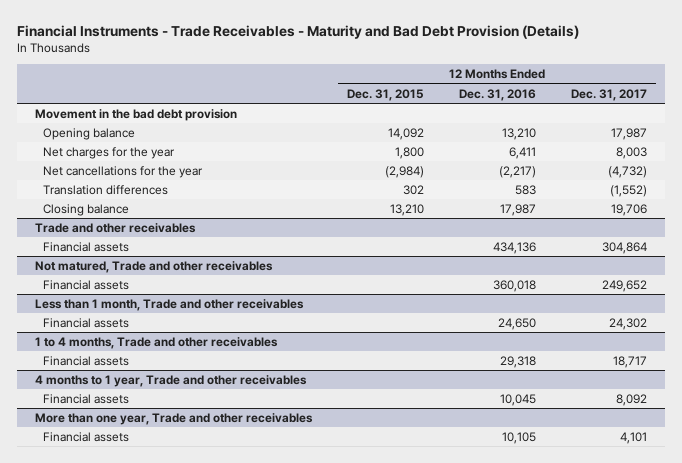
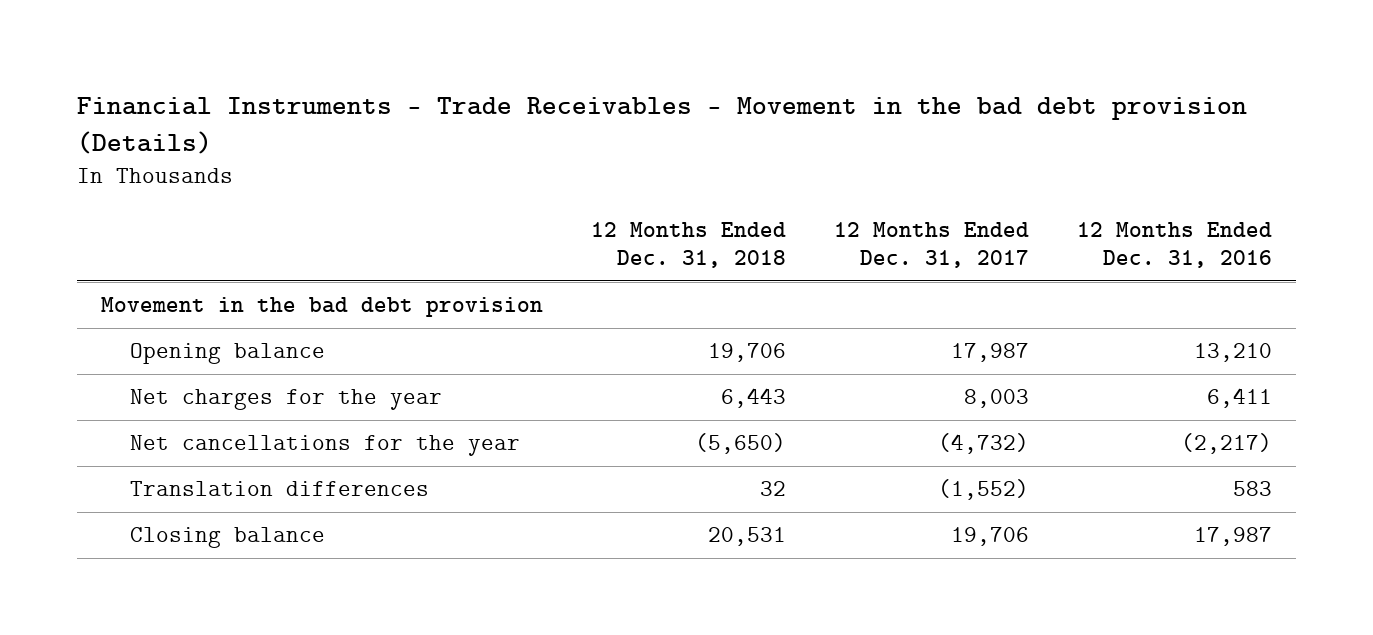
[17,24,580,39] Financial Instruments - Trade Receivables - Maturity and Bad Debt Provision (Details) -> [76,96,1247,154] Financial Instruments - Trade Receivables - Movement in the bad debt provision (Details)
[346,88,424,101] Dec. 31, 2015 -> none
none -> [590,222,786,269] 12 Months Ended Dec. 31, 2018
[34,223,196,234] Trade and other receivables -> none
[43,242,130,253] Financial assets -> none
[34,261,273,274] Not matured, Trade and other receivables -> none
[43,280,130,291] Financial assets -> none
[34,299,304,312] Less than 1 month, Trade and other receivables -> none
[43,318,130,329] Financial assets -> none
[34,337,278,350] 1 to 4 months, Trade and other receivables -> none
[43,356,130,367] Financial assets -> none
[34,375,307,388] 4 months to 1 year, Trade and other receivables -> none
[43,394,130,405] Financial assets -> none
[34,413,313,426] More than one year, Trade and other receivables -> none
[43,432,130,443] Financial assets -> none

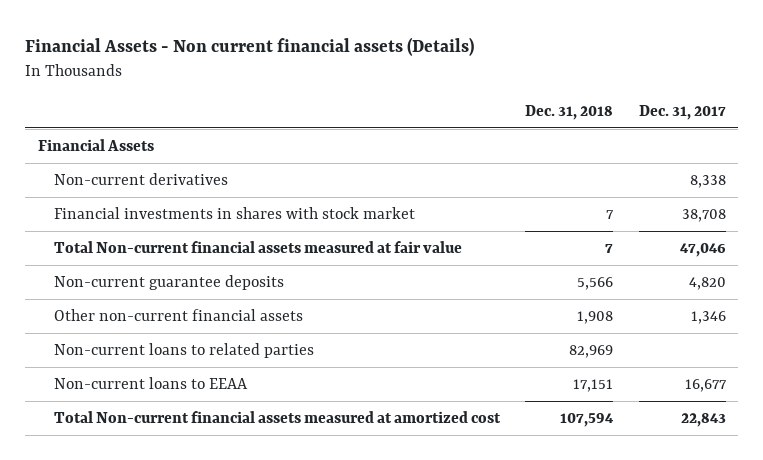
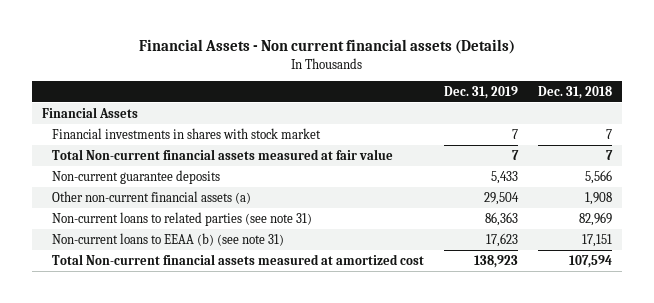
[638,104,726,120] Dec. 31, 2017 -> none
none -> [443,85,518,99] Dec. 31, 2019
[53,173,228,186] Non-current derivatives -> none
[53,309,303,322] Other non-current financial assets -> [51,190,251,204] Other non-current financial assets (a)
[53,343,314,359] Non-current loans to related parties -> [51,211,312,226] Non-current loans to related parties (see note 31)
[53,377,248,390] Non-current loans to EEAA -> [51,232,284,246] Non-current loans to EEAA (b) (see note 31)

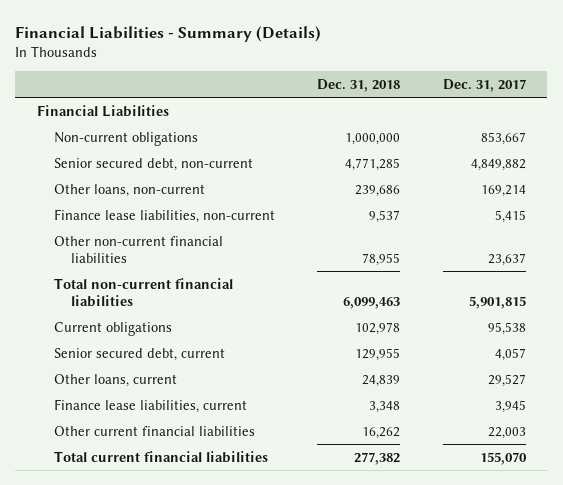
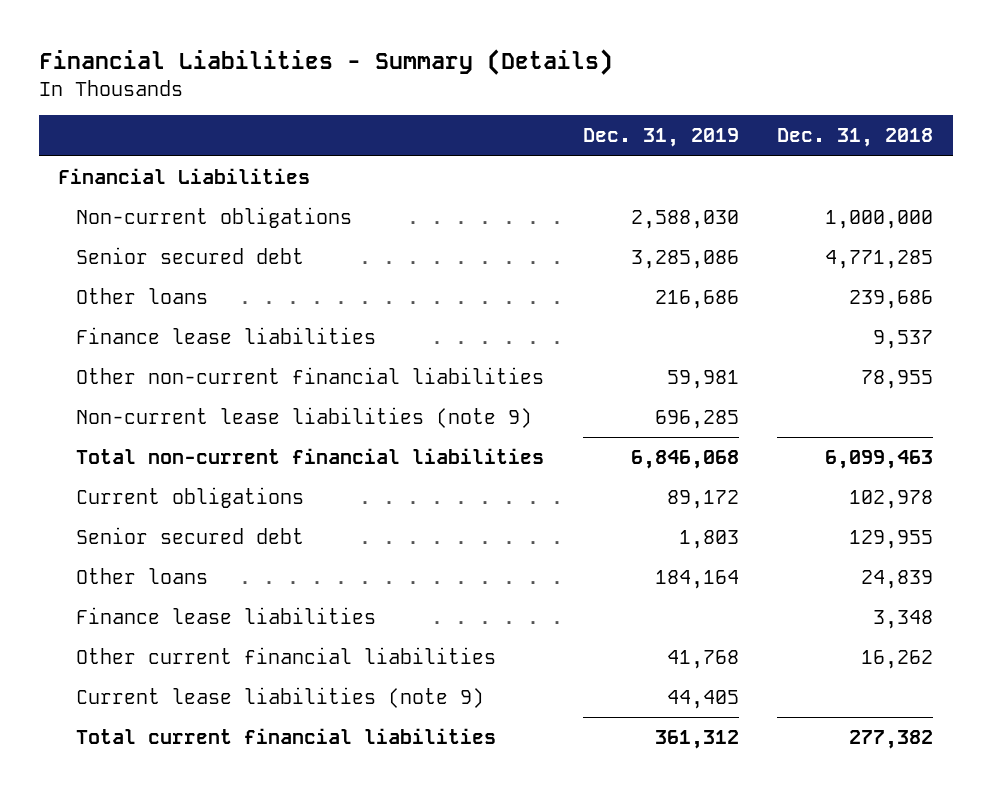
[442,79,526,93] Dec. 31, 2017 -> none
none -> [582,128,739,148] Dec. 31, 2019
[53,157,253,171] Senior secured debt, non-current -> [75,247,304,265] Senior secured debt
[53,183,205,197] Other loans, non-current -> [75,288,208,305] Other loans
[53,208,275,223] Finance lease liabilities, non-current -> [75,327,376,345] Finance lease liabilities
none -> [75,407,532,429] Non-current lease liabilities (note 9)
[53,347,225,361] Senior secured debt, current -> [75,527,304,545] Senior secured debt
[53,373,177,387] Other loans, current -> [75,568,208,585] Other loans
[53,398,247,413] Finance lease liabilities, current -> [75,607,376,625] Finance lease liabilities
none -> [75,687,484,709] Current lease liabilities (note 9)

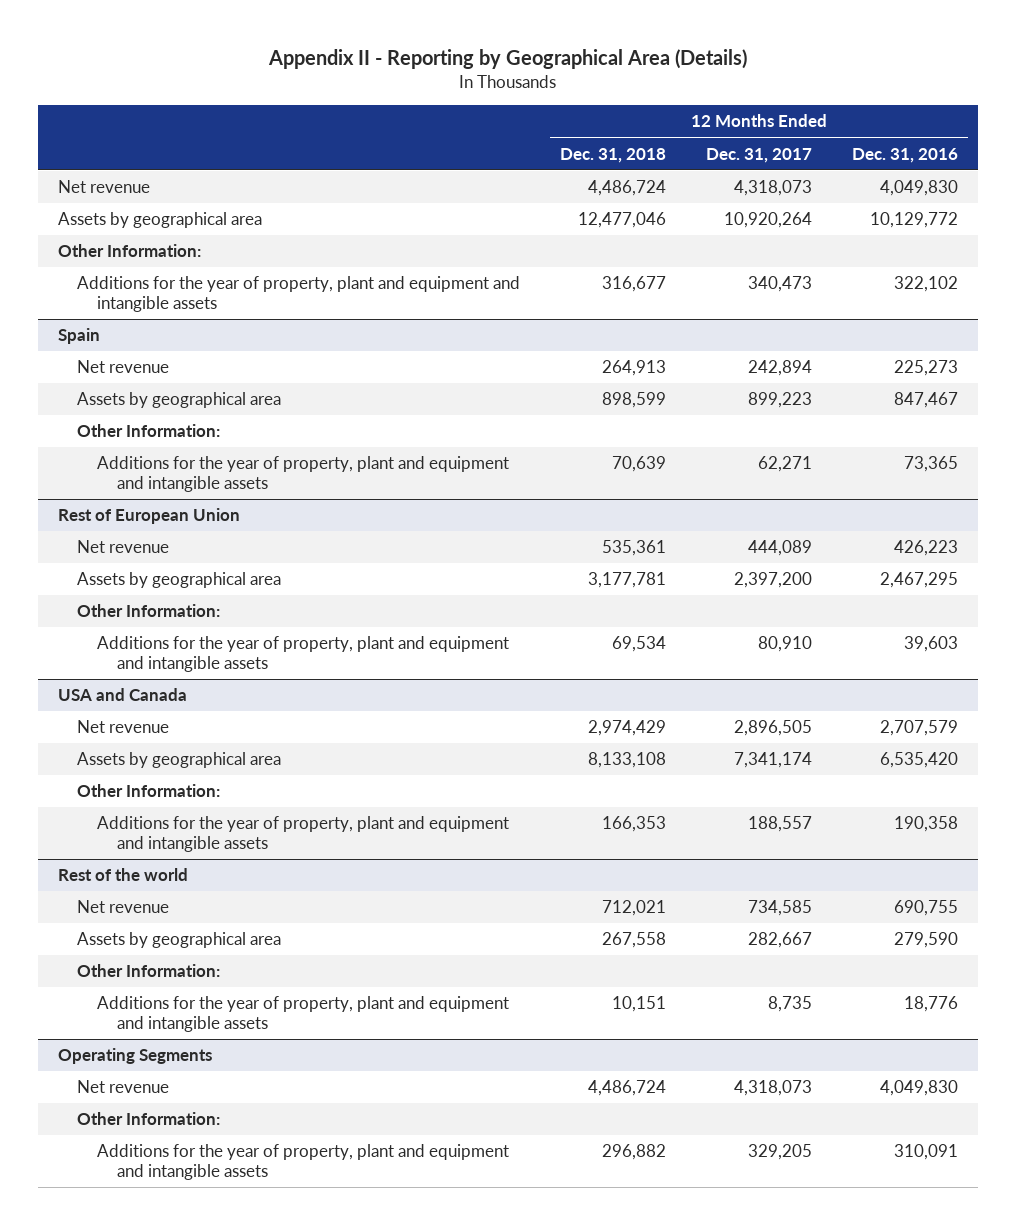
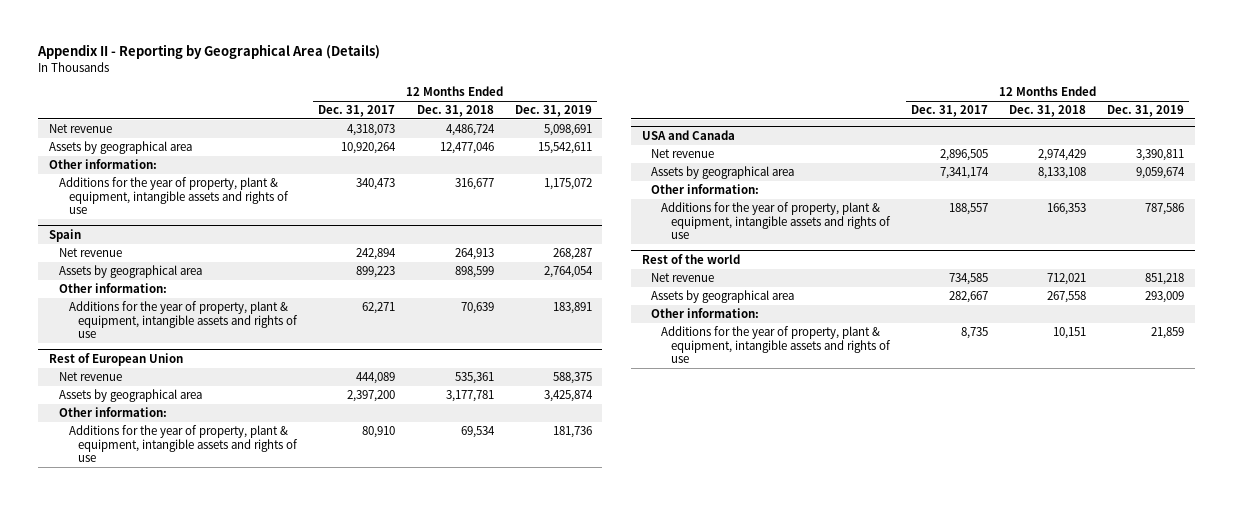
[852,147,959,163] Dec. 31, 2016 -> none
none -> [514,105,592,118] Dec. 31, 2019
[57,244,201,258] Other Information: -> [49,159,158,170] Other information:
[77,276,521,313] Additions for the year of property, plant and equipment and intangible assets -> [58,177,289,215] Additions for the year of property, plant & equipment, intangible assets and rights of use
[77,424,221,438] Other Information: -> [58,283,167,294] Other information:
[97,456,510,493] Additions for the year of property, plant and equipment and intangible assets -> [68,301,299,339] Additions for the year of property, plant & equipment, intangible assets and rights of use
[77,604,221,618] Other Information: -> [58,407,167,418] Other information:
[97,636,510,673] Additions for the year of property, plant and equipment and intangible assets -> [68,425,299,463] Additions for the year of property, plant & equipment, intangible assets and rights of use
[77,784,221,798] Other Information: -> [651,184,760,195] Other information:
[97,816,510,853] Additions for the year of property, plant and equipment and intangible assets -> [661,202,891,240] Additions for the year of property, plant & equipment, intangible assets and rights of use
[57,1048,212,1065] Operating Segments -> none
[77,1080,170,1094] Net revenue -> none
[77,1112,221,1126] Other Information: -> none
[97,1144,510,1181] Additions for the year of property, plant and equipment and intangible assets -> none
[77,964,221,978] Other Information: -> [651,308,760,319] Other information:
[97,996,510,1033] Additions for the year of property, plant and equipment and intangible assets -> [661,326,891,364] Additions for the year of property, plant & equipment, intangible assets and rights of use

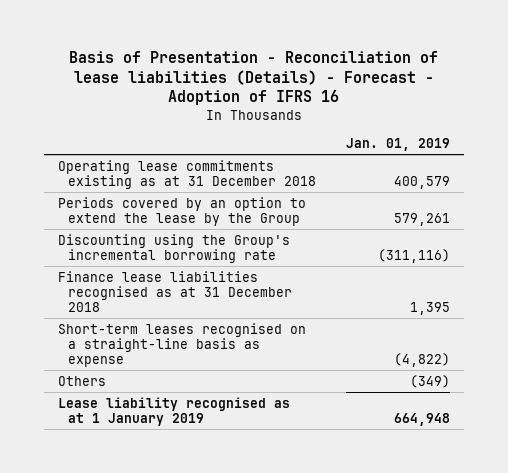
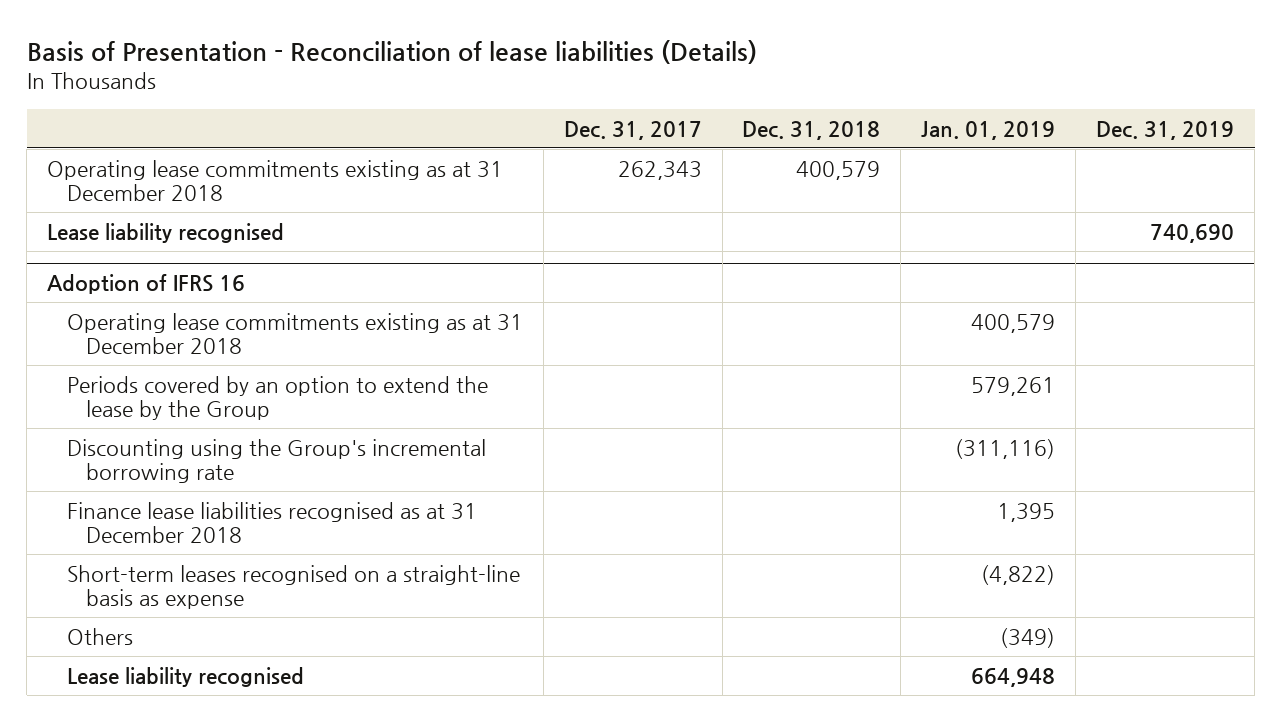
[69,51,439,106] Basis of Presentation - Reconciliation of lease liabilities (Details) - Forecast - Adoption of IFRS 16 -> [26,39,757,64] Basis of Presentation - Reconciliation of lease liabilities (Details)
none -> [563,120,702,140] Dec. 31, 2017
none -> [742,120,881,140] Dec. 31, 2018
none -> [1096,120,1235,140] Dec. 31, 2019
none -> [47,159,504,202] Operating lease commitments existing as at 31 December 2018
none -> [47,222,285,243] Lease liability recognised
none -> [47,274,246,295] Adoption of IFRS 16
[58,396,291,426] Lease liability recognised as at 1 January 2019 -> [66,666,304,687] Lease liability recognised

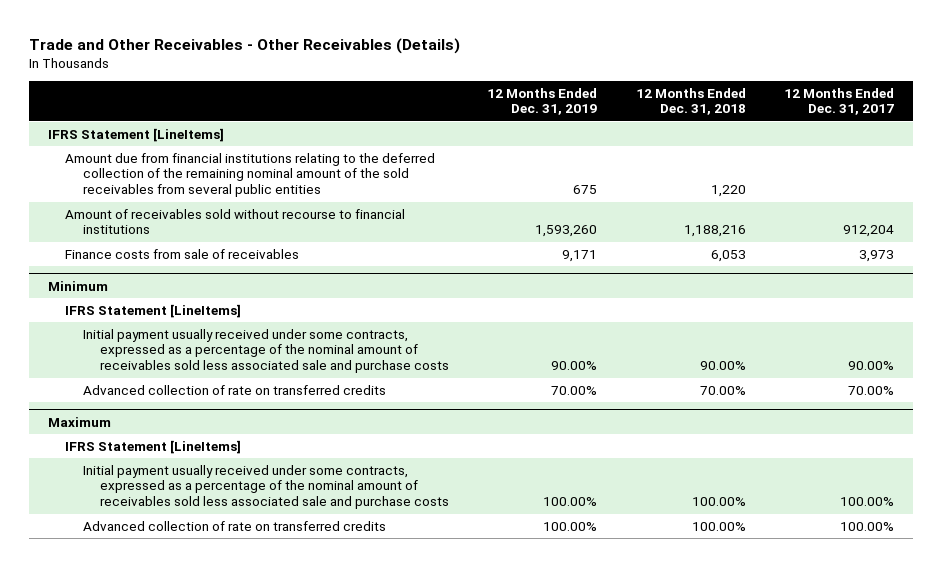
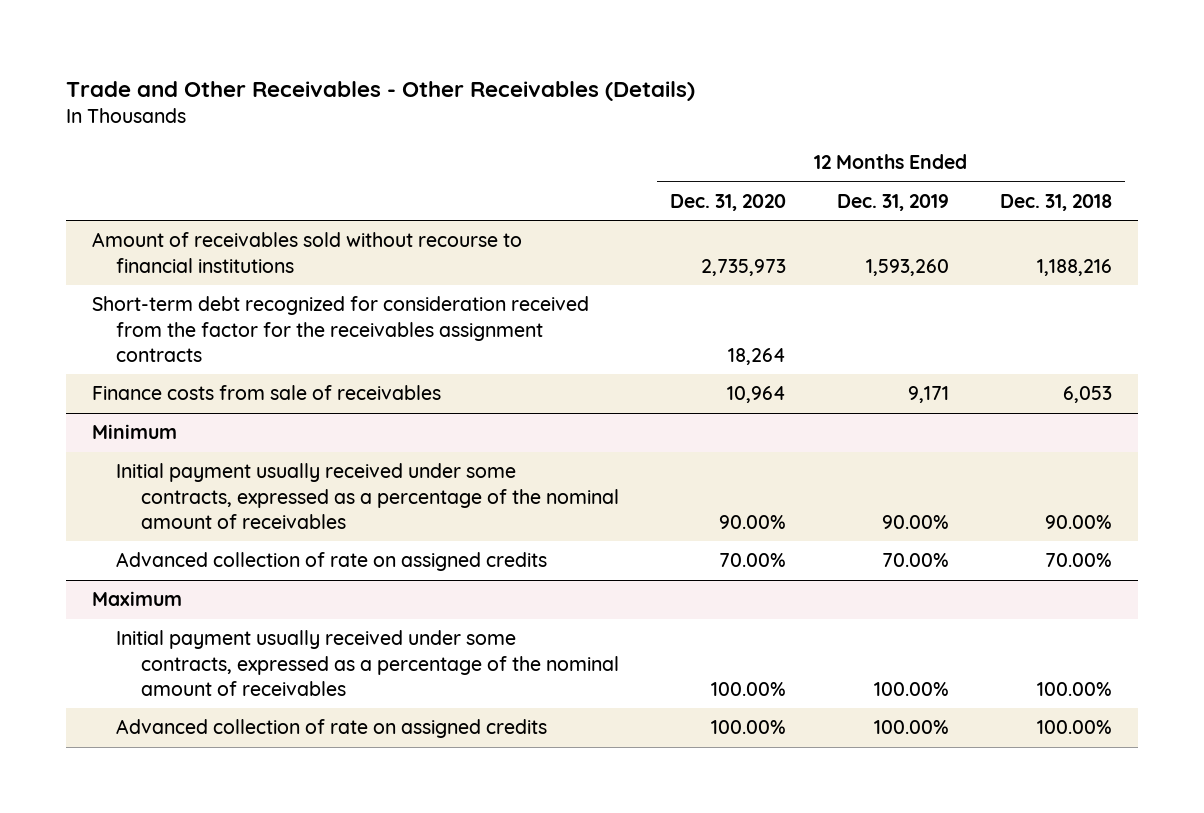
[784,87,895,116] 12 Months Ended Dec. 31, 2017 -> none
none -> [670,193,787,211] Dec. 31, 2020
[48,127,225,142] IFRS Statement [LineItems] -> none
[65,152,436,198] Amount due from financial institutions relating to the deferred collection of the remaining nominal amount of the sold receivables from several public entities -> none
none -> [91,296,589,362] Short-term debt recognized for consideration received from the factor for the receivables assignment contracts
[65,303,242,318] IFRS Statement [LineItems] -> none
[82,328,449,374] Initial payment usually received under some contracts, expressed as a percentage of the nominal amount of receivables sold less associated sale and purchase costs -> [116,463,620,529] Initial payment usually received under some contracts, expressed as a percentage of the nominal amount of receivables
[82,384,386,395] Advanced collection of rate on transferred credits -> [116,552,548,572] Advanced collection of rate on assigned credits
[65,439,242,454] IFRS Statement [LineItems] -> none
[82,464,449,510] Initial payment usually received under some contracts, expressed as a percentage of the nominal amount of receivables sold less associated sale and purchase costs -> [116,630,620,696] Initial payment usually received under some contracts, expressed as a percentage of the nominal amount of receivables
[82,520,386,531] Advanced collection of rate on transferred credits -> [116,719,548,739] Advanced collection of rate on assigned credits

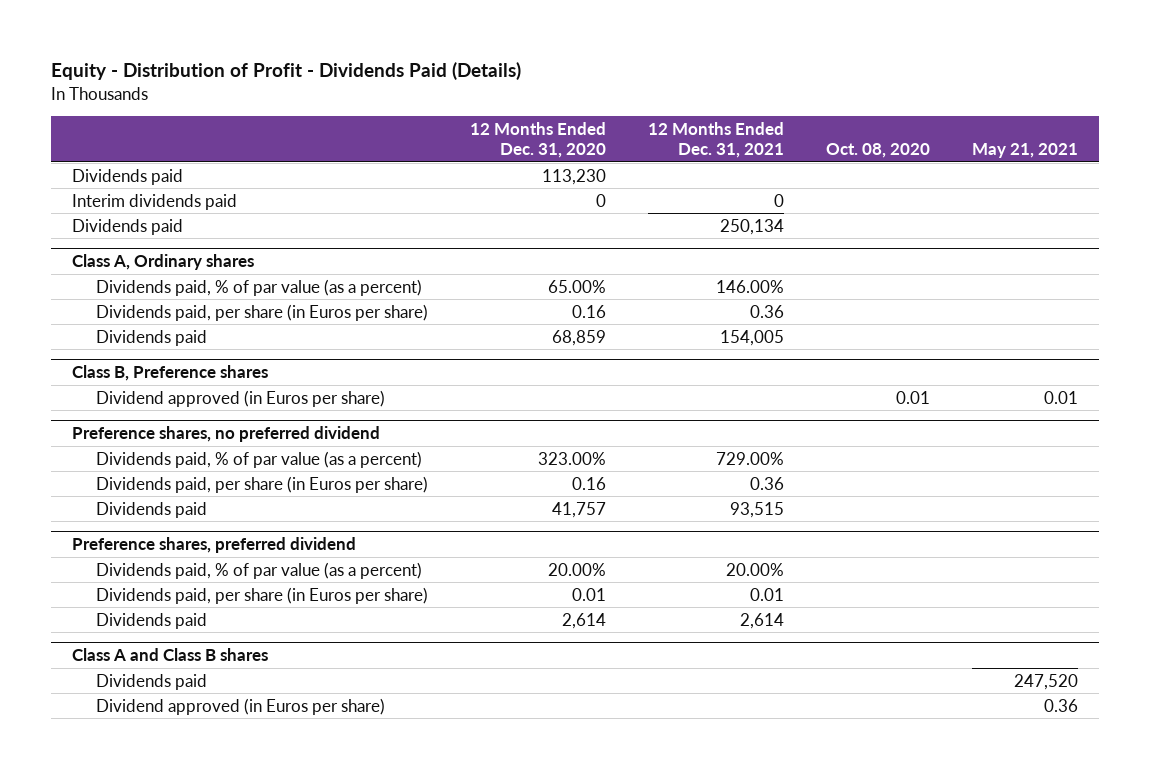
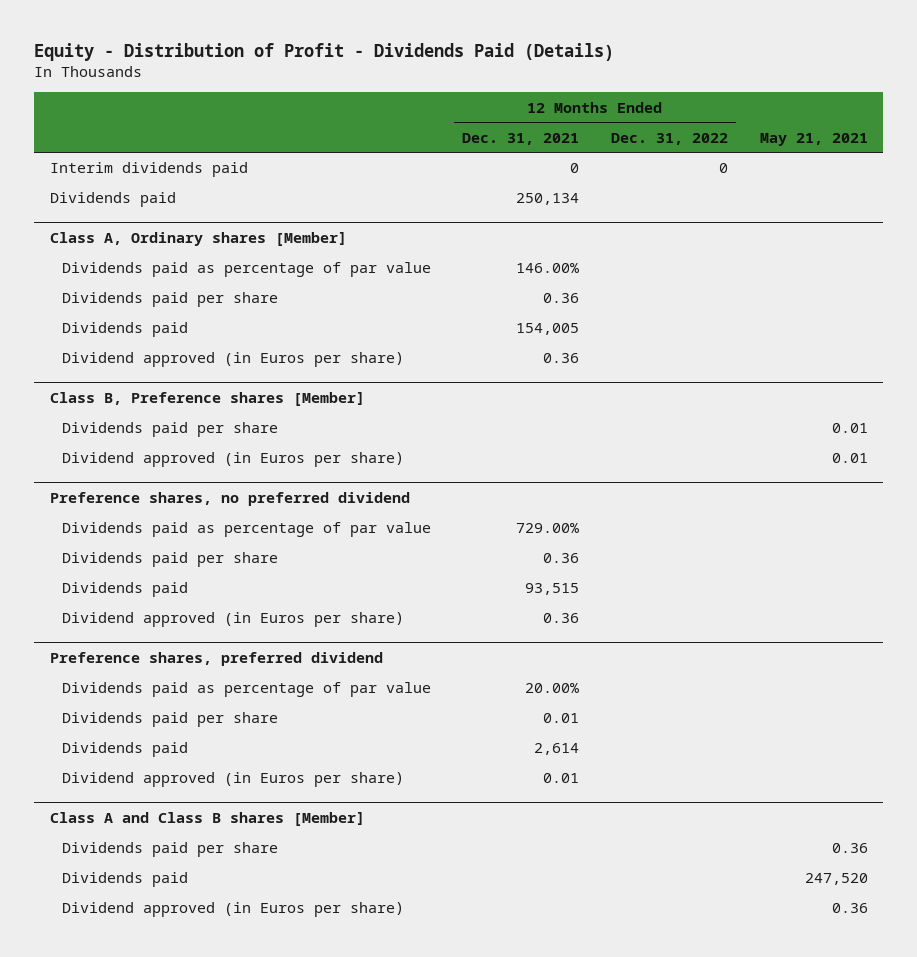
[470,122,607,159] 12 Months Ended Dec. 31, 2020 -> none
[826,143,931,159] Oct. 08, 2020 -> none
none -> [610,132,728,145] Dec. 31, 2022
[72,168,184,185] Dividends paid -> none
[72,253,255,270] Class A, Ordinary shares -> [49,232,347,247] Class A, Ordinary shares [Member]
[96,278,423,296] Dividends paid, % of par value (as a percent) -> [61,262,431,278] Dividends paid as percentage of par value
[96,303,429,321] Dividends paid, per share (in Euros per share) -> [61,292,278,308] Dividends paid per share
none -> [61,352,404,368] Dividend approved (in Euros per share)
[72,364,269,381] Class B, Preference shares -> [49,392,365,407] Class B, Preference shares [Member]
none -> [61,422,278,438] Dividends paid per share
[96,450,423,468] Dividends paid, % of par value (as a percent) -> [61,522,431,538] Dividends paid as percentage of par value
[96,475,429,493] Dividends paid, per share (in Euros per share) -> [61,552,278,568] Dividends paid per share
none -> [61,612,404,628] Dividend approved (in Euros per share)
[96,561,423,579] Dividends paid, % of par value (as a percent) -> [61,682,431,698] Dividends paid as percentage of par value
[96,586,429,604] Dividends paid, per share (in Euros per share) -> [61,712,278,728] Dividends paid per share
none -> [61,772,404,788] Dividend approved (in Euros per share)
[72,647,269,661] Class A and Class B shares -> [49,812,365,827] Class A and Class B shares [Member]
none -> [61,842,278,858] Dividends paid per share

